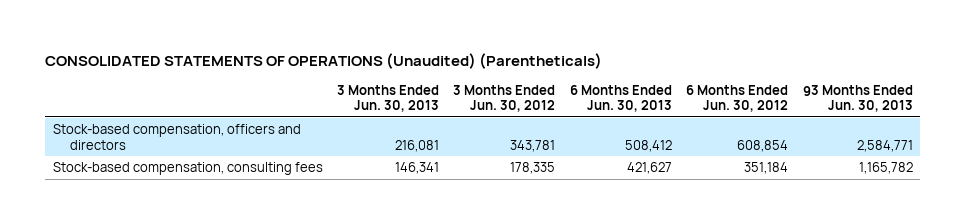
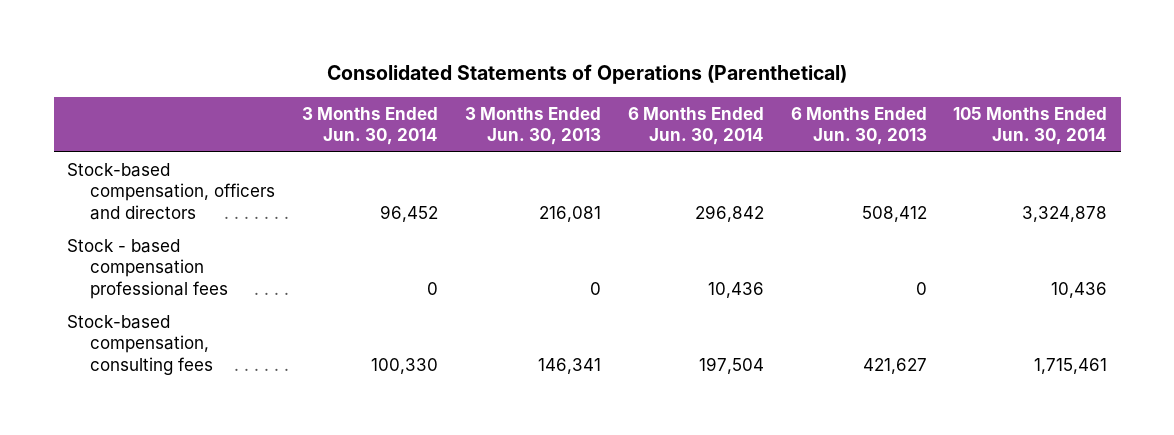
[45,52,603,69] CONSOLIDATED STATEMENTS OF OPERATIONS (Unaudited) (Parentheticals) -> [327,64,848,85] Consolidated Statements of Operations (Parenthetical)
[453,84,556,113] 3 Months Ended Jun. 30, 2012 -> none
[686,84,789,113] 6 Months Ended Jun. 30, 2012 -> none
[802,84,913,113] 93 Months Ended Jun. 30, 2013 -> none
none -> [301,106,438,146] 3 Months Ended Jun. 30, 2014
none -> [627,106,764,146] 6 Months Ended Jun. 30, 2014
none -> [953,106,1108,146] 105 Months Ended Jun. 30, 2014
none -> [66,238,229,299] Stock - based compensation professional fees

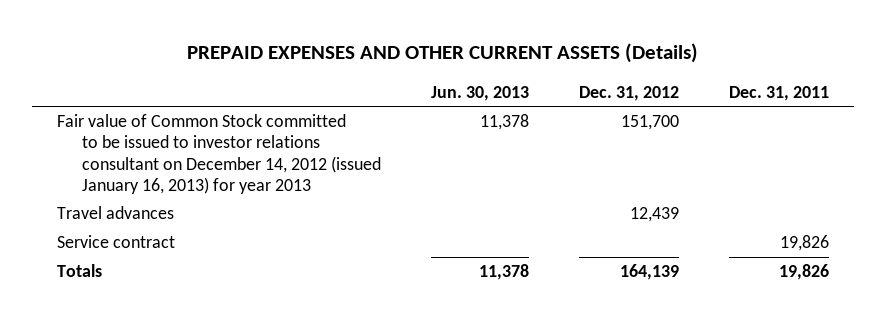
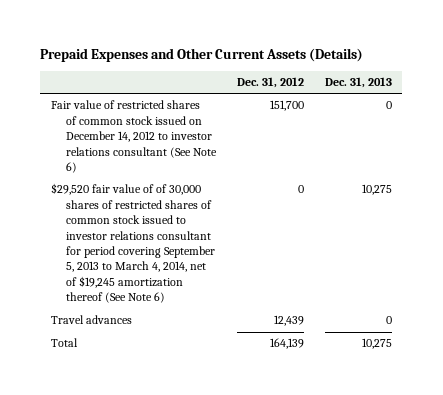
[186,43,698,64] PREPAID EXPENSES AND OTHER CURRENT ASSETS (Details) -> [40,47,364,62] Prepaid Expenses and Other Current Assets (Details)
[430,85,529,101] Jun. 30, 2013 -> none
[729,85,830,101] Dec. 31, 2011 -> none
none -> [324,77,392,89] Dec. 31, 2013
[56,114,381,194] Fair value of Common Stock committed to be issued to investor relations consultant on December 14, 2012 (issued January 16, 2013) for year 2013 -> [50,100,217,174] Fair value of restricted shares of common stock issued on December 14, 2012 to investor relations consultant (See Note 6)
none -> [50,183,215,304] $29,520 fair value of of 30,000 shares of restricted shares of common stock issued to investor relations consultant for period covering September 5, 2013 to March 4, 2014, net of $19,245 amortization thereof (See Note 6)
[56,235,175,249] Service contract -> none
[56,264,102,278] Totals -> [50,338,78,348] Total

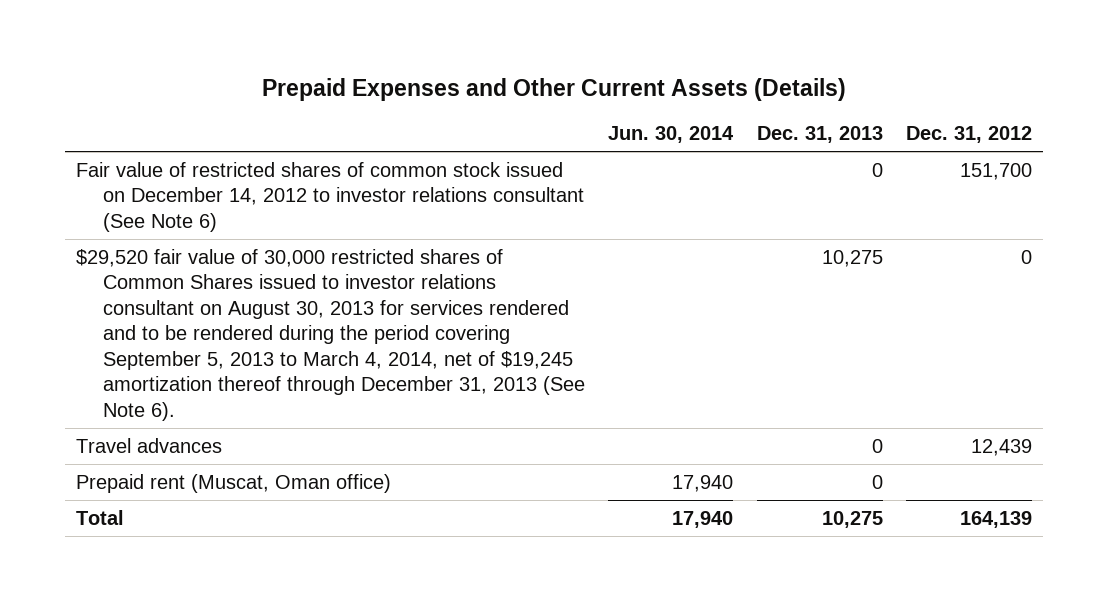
none -> [608,126,735,144] Jun. 30, 2014
[50,183,215,304] $29,520 fair value of of 30,000 shares of restricted shares of common stock issued to investor relations consultant for period covering September 5, 2013 to March 4, 2014, net of $19,245 amortization thereof (See Note 6) -> [76,248,586,421] $29,520 fair value of 30,000 restricted shares of Common Shares issued to investor relations consultant on August 30, 2013 for services rendered and to be rendered during the period covering September 5, 2013 to March 4, 2014, net of $19,245 amortization thereof through December 31, 2013 (See Note 6).
none -> [76,473,392,493] Prepaid rent (Muscat, Oman office)

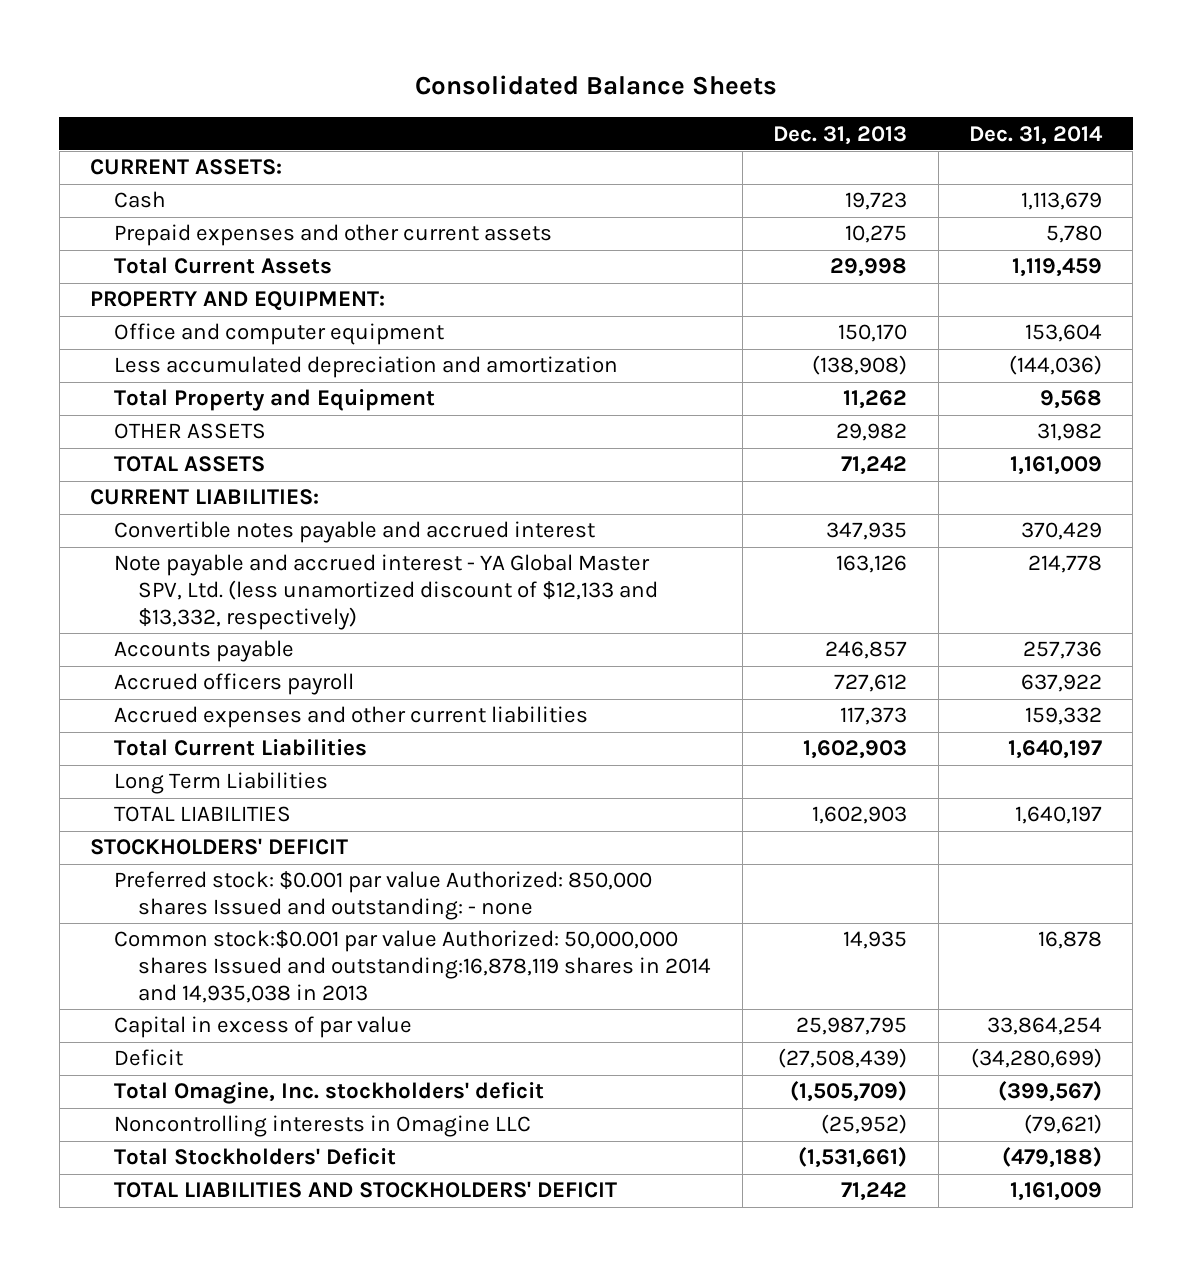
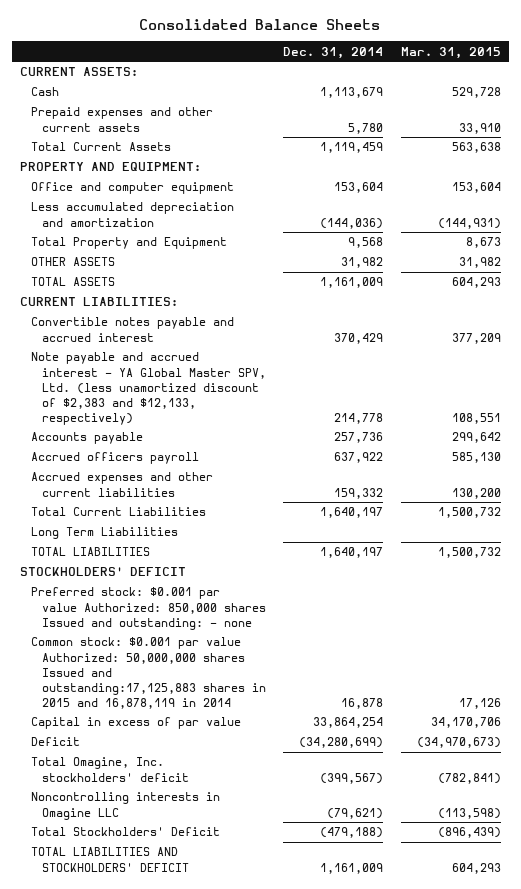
[773,125,908,145] Dec. 31, 2013 -> none
none -> [400,46,501,59] Mar. 31, 2015
[114,554,659,630] Note payable and accrued interest - YA Global Master SPV, Ltd. (less unamortized discount of $12,133 and $13,332, respectively) -> [31,352,267,426] Note payable and accrued interest - YA Global Master SPV, Ltd. (less unamortized discount of $2,383 and $12,133, respectively)
[114,930,712,1003] Common stock:$0.001 par value Authorized: 50,000,000 shares Issued and outstanding:16,878,119 shares in 2014 and 14,935,038 in 2013 -> [31,637,267,710] Common stock: $0.001 par value Authorized: 50,000,000 shares Issued and outstanding:17,125,883 shares in 2015 and 16,878,119 in 2014

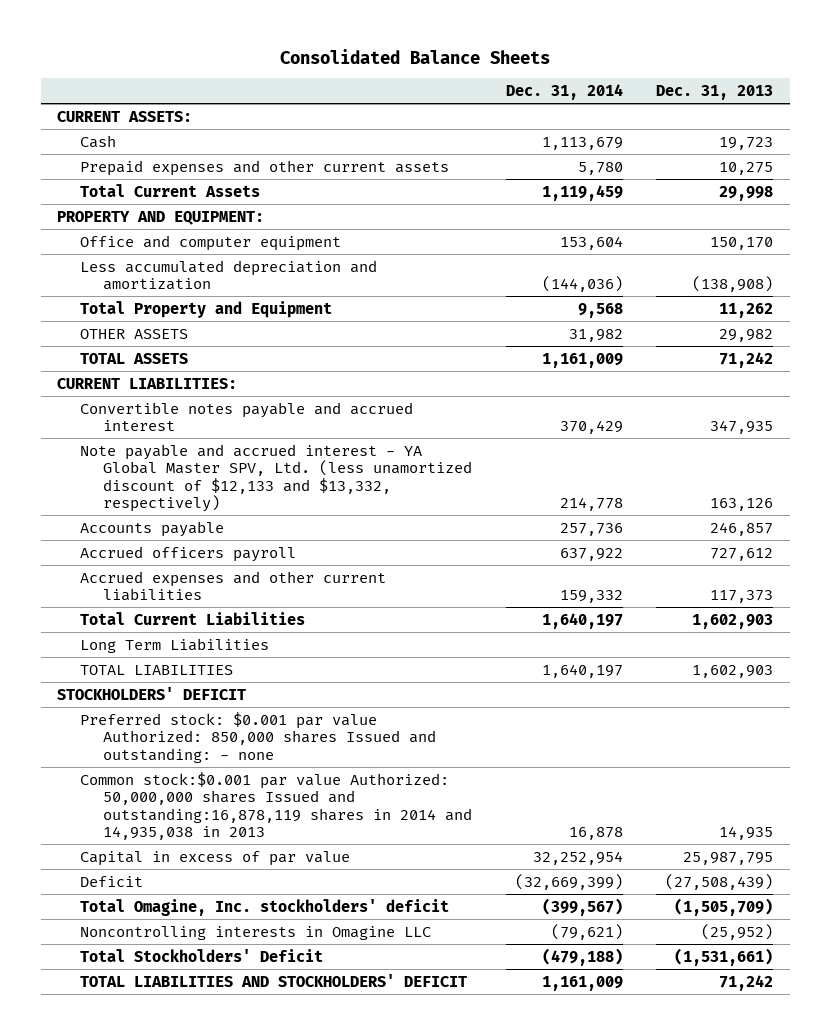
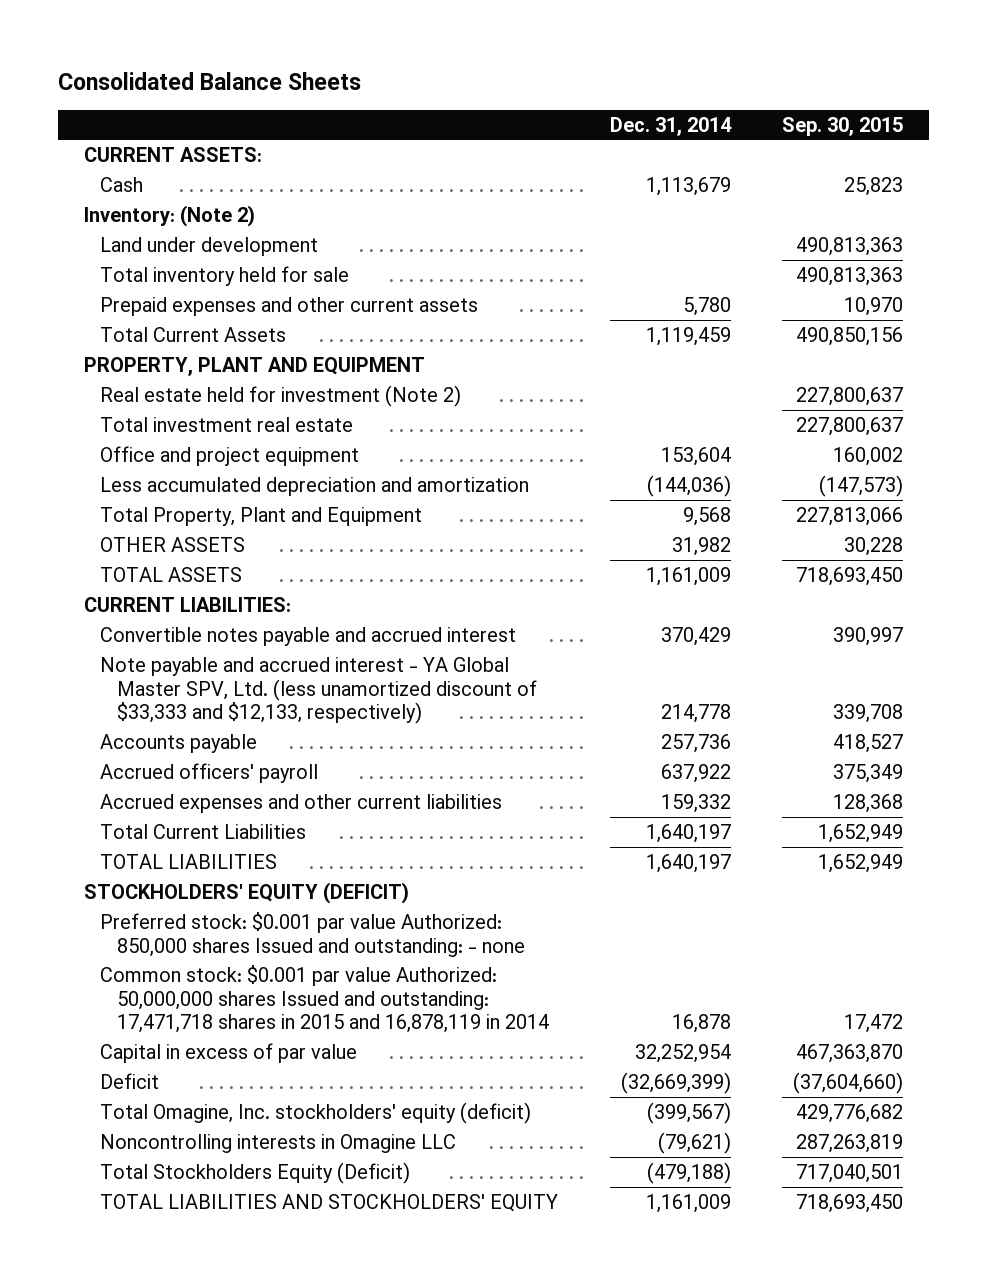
[656,84,774,100] Dec. 31, 2013 -> none
none -> [781,116,903,136] Sep. 30, 2015
none -> [84,204,256,227] Inventory: (Note 2)
none -> [100,236,319,256] Land under development
none -> [100,265,350,286] Total inventory held for sale
[57,210,265,225] PROPERTY AND EQUIPMENT: -> [84,356,426,376] PROPERTY, PLANT AND EQUIPMENT
none -> [100,384,462,407] Real estate held for investment (Note 2)
none -> [100,416,354,432] Total investment real estate
[80,234,342,251] Office and computer equipment -> [100,445,360,466] Office and project equipment
[80,300,333,318] Total Property and Equipment -> [100,506,423,526] Total Property, Plant and Equipment
[80,443,473,513] Note payable and accrued interest - YA Global Master SPV, Ltd. (less unamortized discount of $12,133 and $13,332, respectively) -> [100,656,537,725] Note payable and accrued interest - YA Global Master SPV, Ltd. (less unamortized discount of $33,333 and $12,133, respectively)
[80,545,297,562] Accrued officers payroll -> [100,762,319,783] Accrued officers' payroll
[80,637,270,653] Long Term Liabilities -> none
[57,686,247,700] STOCKHOLDERS' DEFICIT -> [84,881,410,904] STOCKHOLDERS' EQUITY (DEFICIT)
[80,771,473,841] Common stock:$0.001 par value Authorized: 50,000,000 shares Issued and outstanding:16,878,119 shares in 2014 and 14,935,038 in 2013 -> [100,964,549,1034] Common stock: $0.001 par value Authorized: 50,000,000 shares Issued and outstanding: 17,471,718 shares in 2015 and 16,878,119 in 2014
[80,898,450,916] Total Omagine, Inc. stockholders' deficit -> [100,1101,532,1124] Total Omagine, Inc. stockholders' equity (deficit)
[80,948,324,962] Total Stockholders' Deficit -> [100,1161,411,1184] Total Stockholders Equity (Deficit)
[80,973,468,987] TOTAL LIABILITIES AND STOCKHOLDERS' DEFICIT -> [100,1193,559,1212] TOTAL LIABILITIES AND STOCKHOLDERS' EQUITY

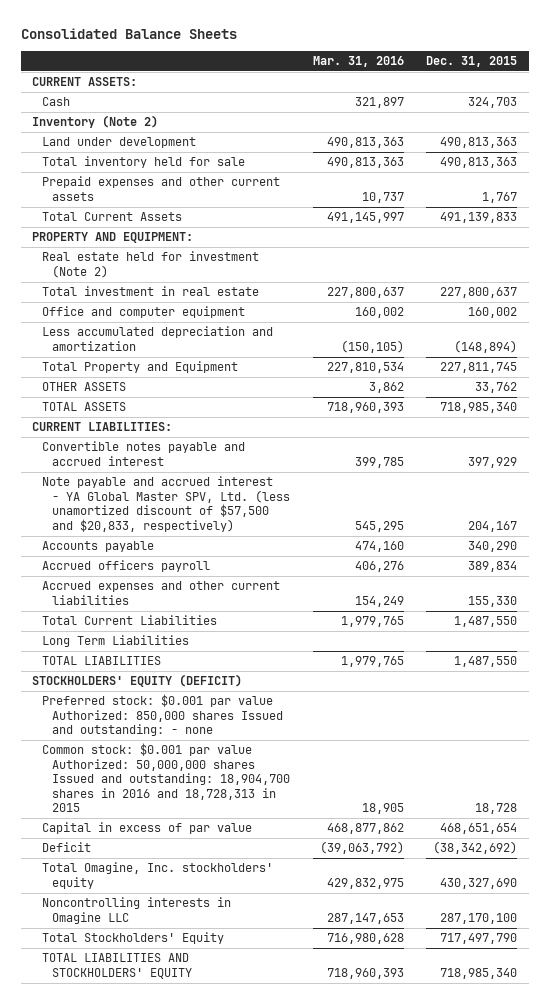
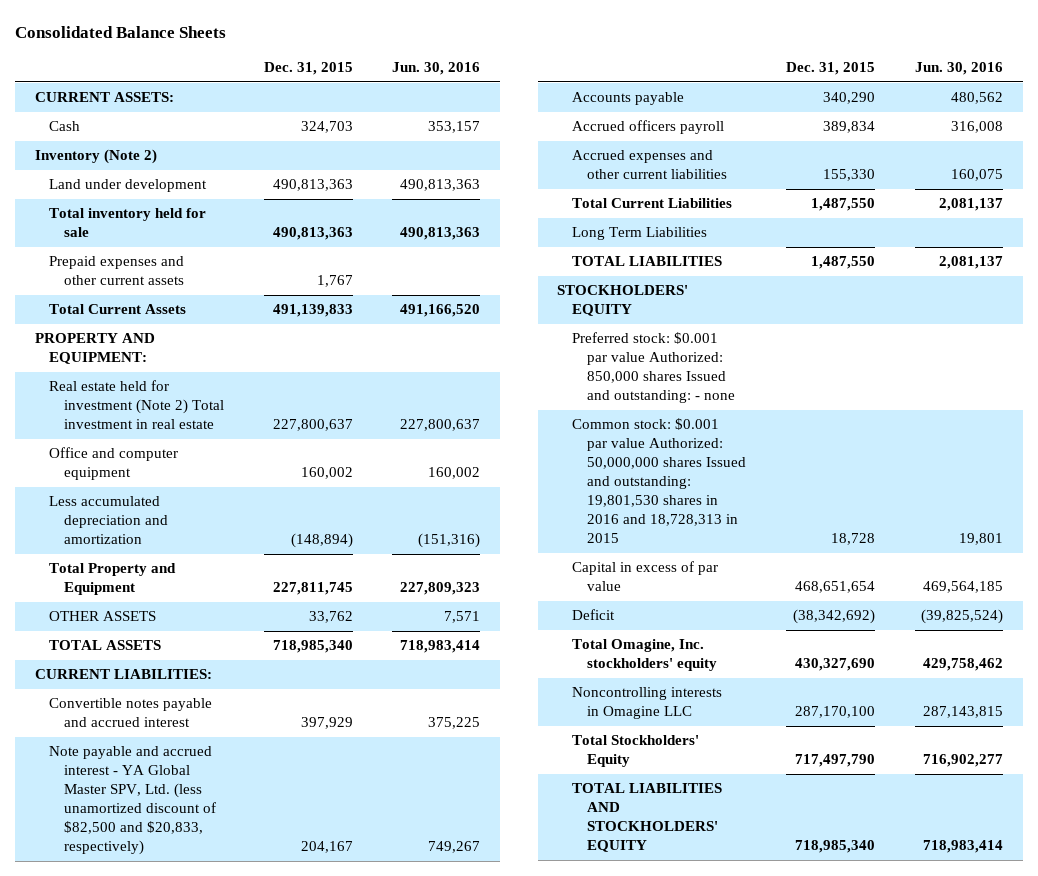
[312,55,404,67] Mar. 31, 2016 -> none
none -> [392,62,481,76] Jun. 30, 2016
[42,251,260,278] Real estate held for investment (Note 2) -> none
[42,286,260,297] Total investment in real estate -> [49,380,225,430] Real estate held for investment (Note 2) Total investment in real estate
[42,476,291,532] Note payable and accrued interest - YA Global Master SPV, Ltd. (less unamortized discount of $57,500 and $20,833, respectively) -> [49,746,217,856] Note payable and accrued interest - YA Global Master SPV, Ltd. (less unamortized discount of $82,500 and $20,833, respectively)
[32,674,243,688] STOCKHOLDERS' EQUITY (DEFICIT) -> [557,285,689,317] STOCKHOLDERS' EQUITY
[42,743,291,813] Common stock: $0.001 par value Authorized: 50,000,000 shares Issued and outstanding: 18,904,700 shares in 2016 and 18,728,313 in 2015 -> [572,418,746,544] Common stock: $0.001 par value Authorized: 50,000,000 shares Issued and outstanding: 19,801,530 shares in 2016 and 18,728,313 in 2015

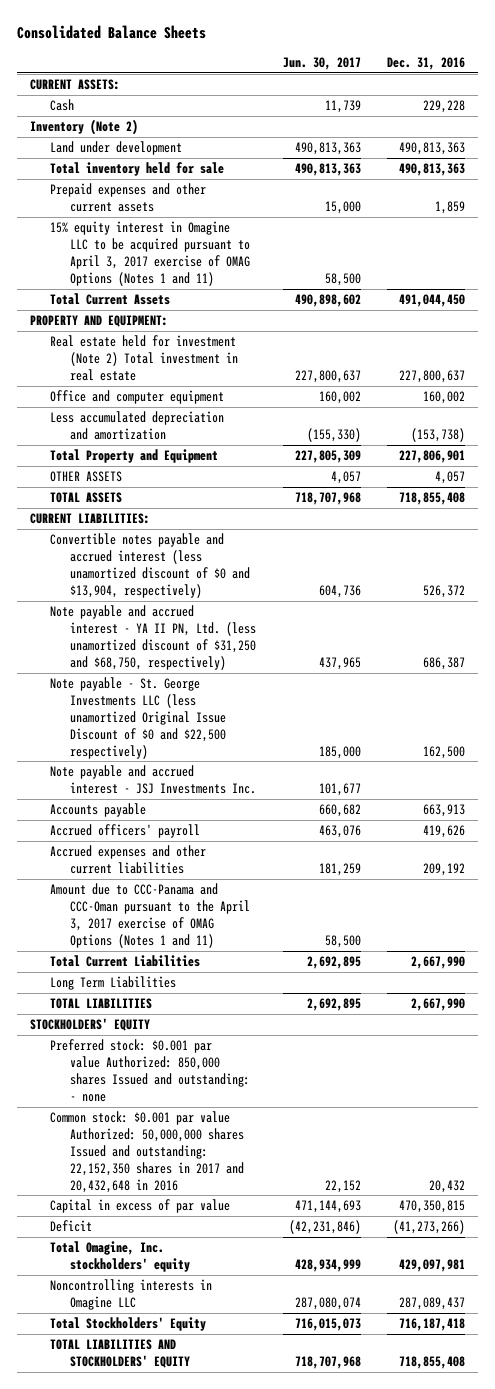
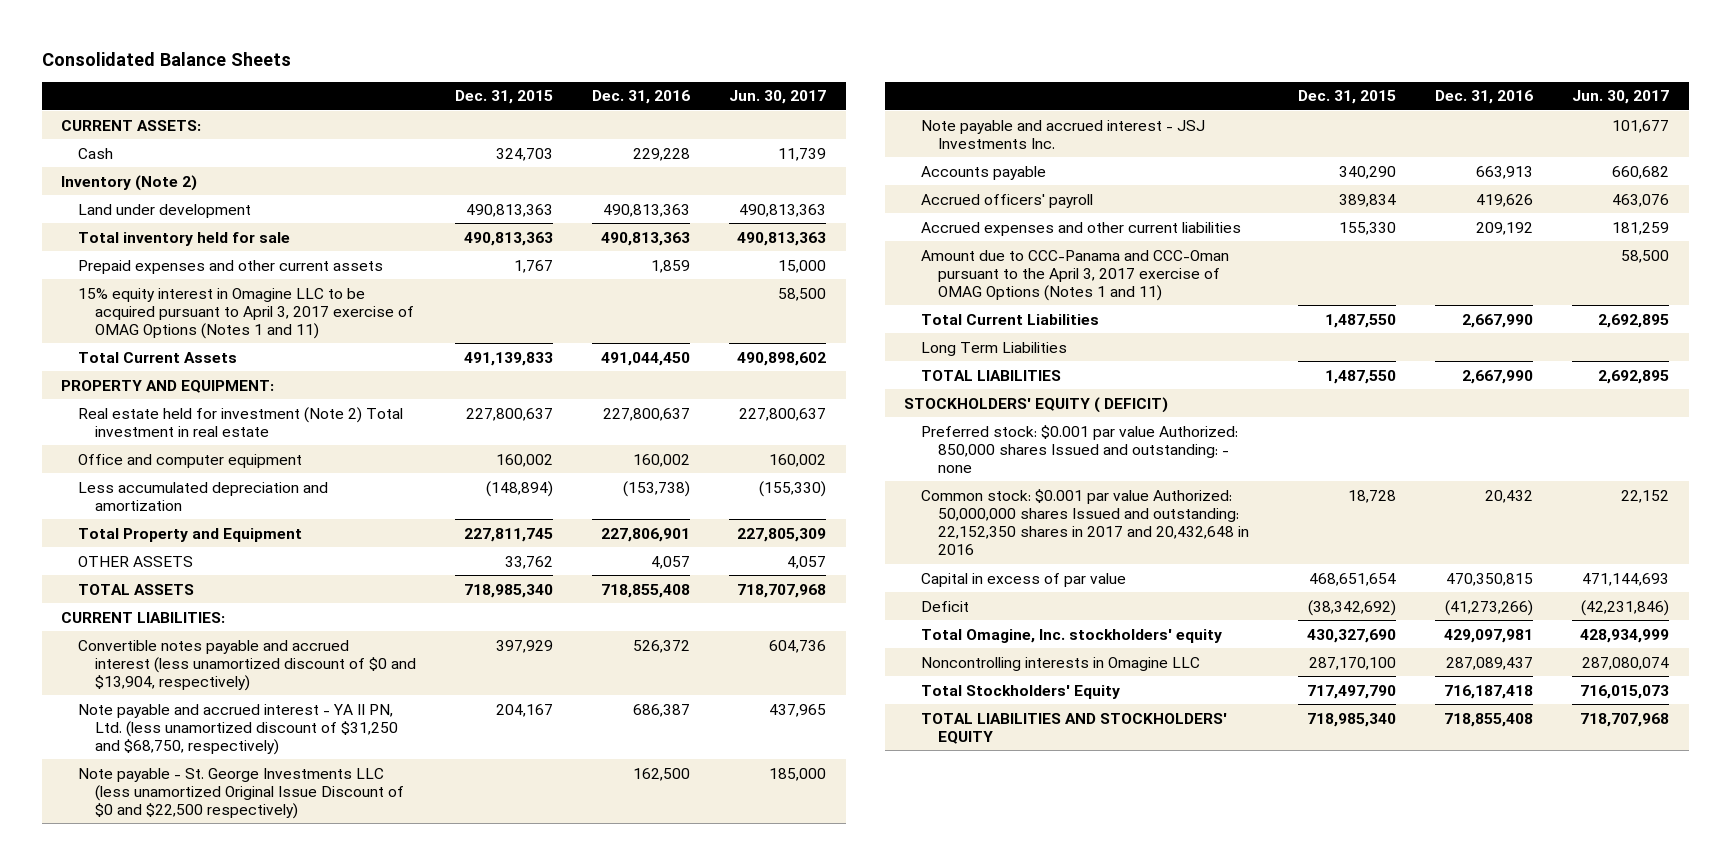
none -> [455,90,554,105] Dec. 31, 2015
[30,1018,151,1032] STOCKHOLDERS' EQUITY -> [904,396,1169,413] STOCKHOLDERS' EQUITY ( DEFICIT)

